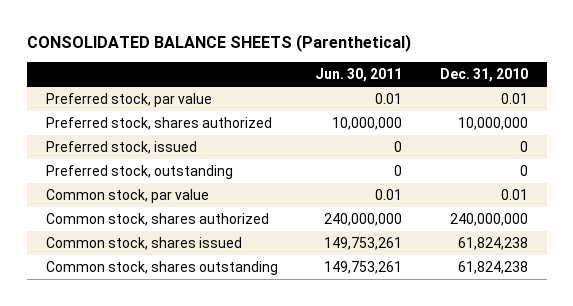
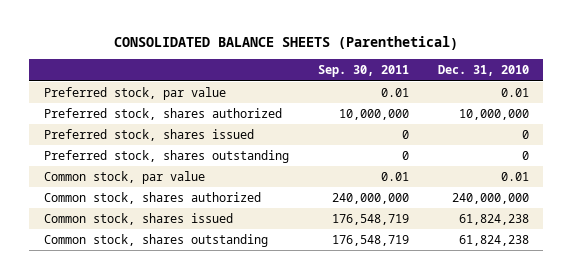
[315,67,403,82] Jun. 30, 2011 -> none
none -> [317,65,409,78] Sep. 30, 2011
[45,141,197,155] Preferred stock, issued -> [43,128,254,141] Preferred stock, shares issued
[45,165,233,180] Preferred stock, outstanding -> [43,149,289,163] Preferred stock, shares outstanding

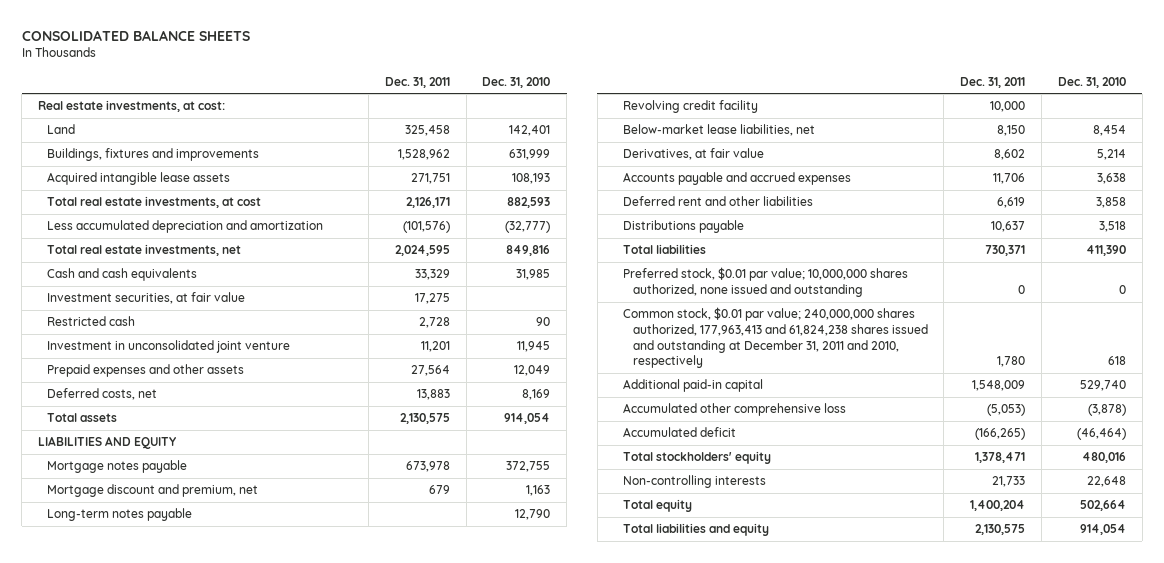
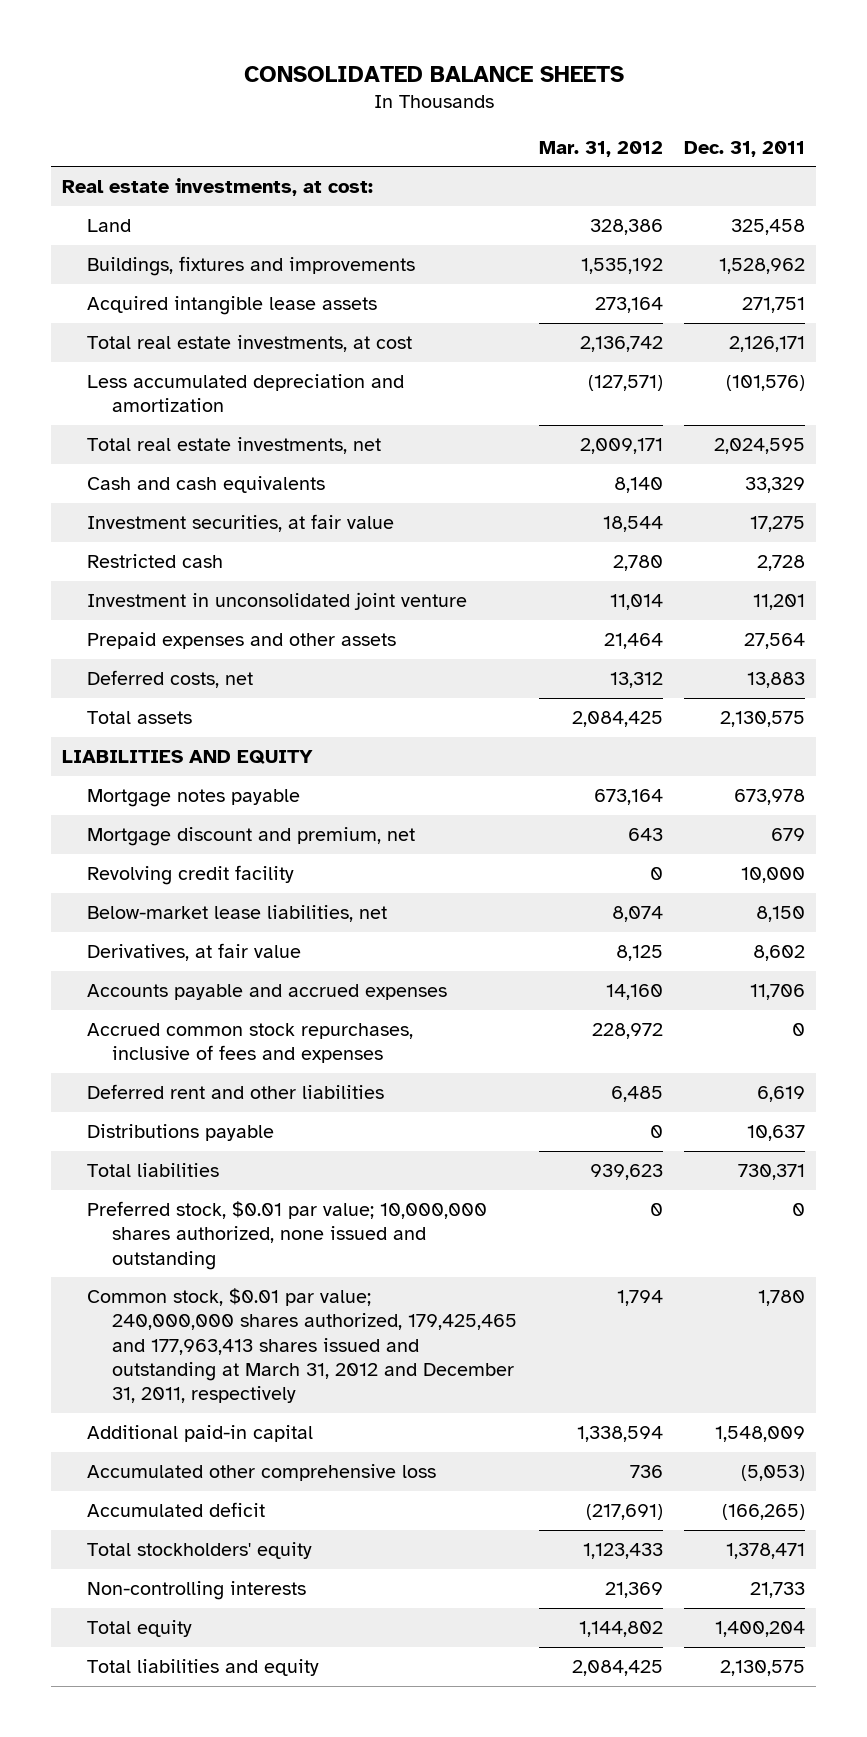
[482,76,551,88] Dec. 31, 2010 -> none
none -> [538,140,663,157] Mar. 31, 2012
[47,508,193,522] Long-term notes payable -> none
none -> [87,1022,414,1064] Accrued common stock repurchases, inclusive of fees and expenses
[623,307,928,369] Common stock, $0.01 par value; 240,000,000 shares authorized, 177,963,413 and 61,824,238 shares issued and outstanding at December 31, 2011 and 2010, respectively -> [87,1287,518,1404] Common stock, $0.01 par value; 240,000,000 shares authorized, 179,425,465 and 177,963,413 shares issued and outstanding at March 31, 2012 and December 31, 2011, respectively

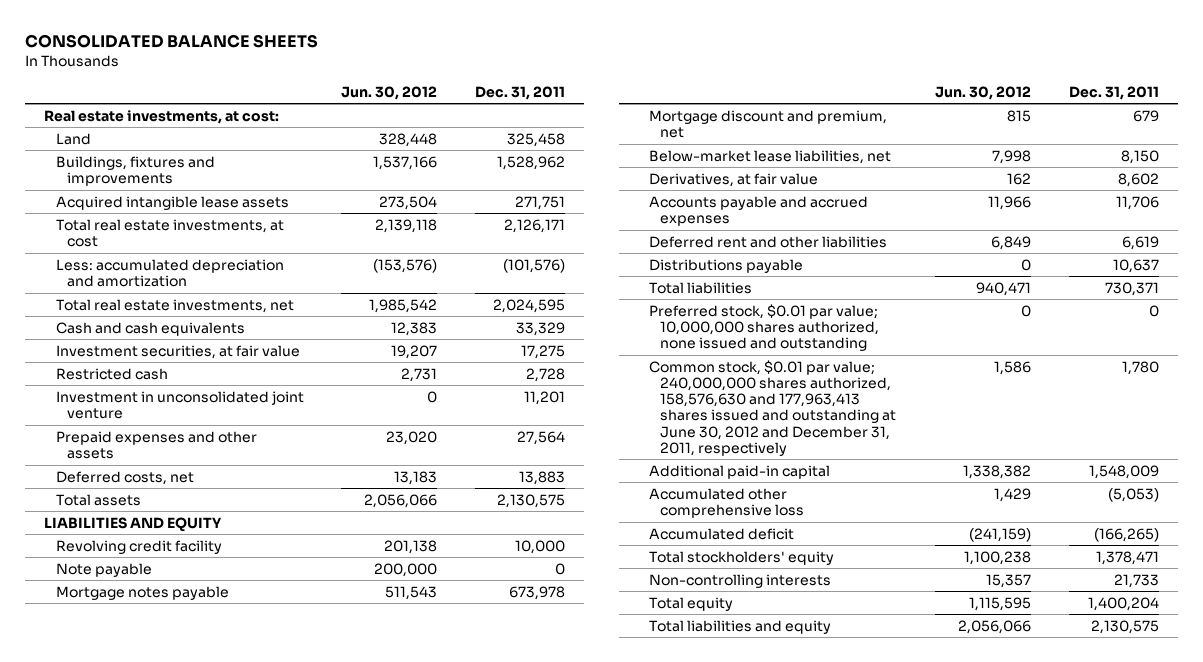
[538,140,663,157] Mar. 31, 2012 -> none
none -> [341,85,438,100] Jun. 30, 2012
[87,373,405,413] Less accumulated depreciation and amortization -> [55,258,284,288] Less: accumulated depreciation and amortization
[87,864,295,885] Revolving credit facility -> [55,539,222,554] Revolving credit facility
none -> [55,562,152,577] Note payable
[87,1022,414,1064] Accrued common stock repurchases, inclusive of fees and expenses -> none
[87,1287,518,1404] Common stock, $0.01 par value; 240,000,000 shares authorized, 179,425,465 and 177,963,413 shares issued and outstanding at March 31, 2012 and December 31, 2011, respectively -> [649,359,897,456] Common stock, $0.01 par value; 240,000,000 shares authorized, 158,576,630 and 177,963,413 shares issued and outstanding at June 30, 2012 and December 31, 2011, respectively

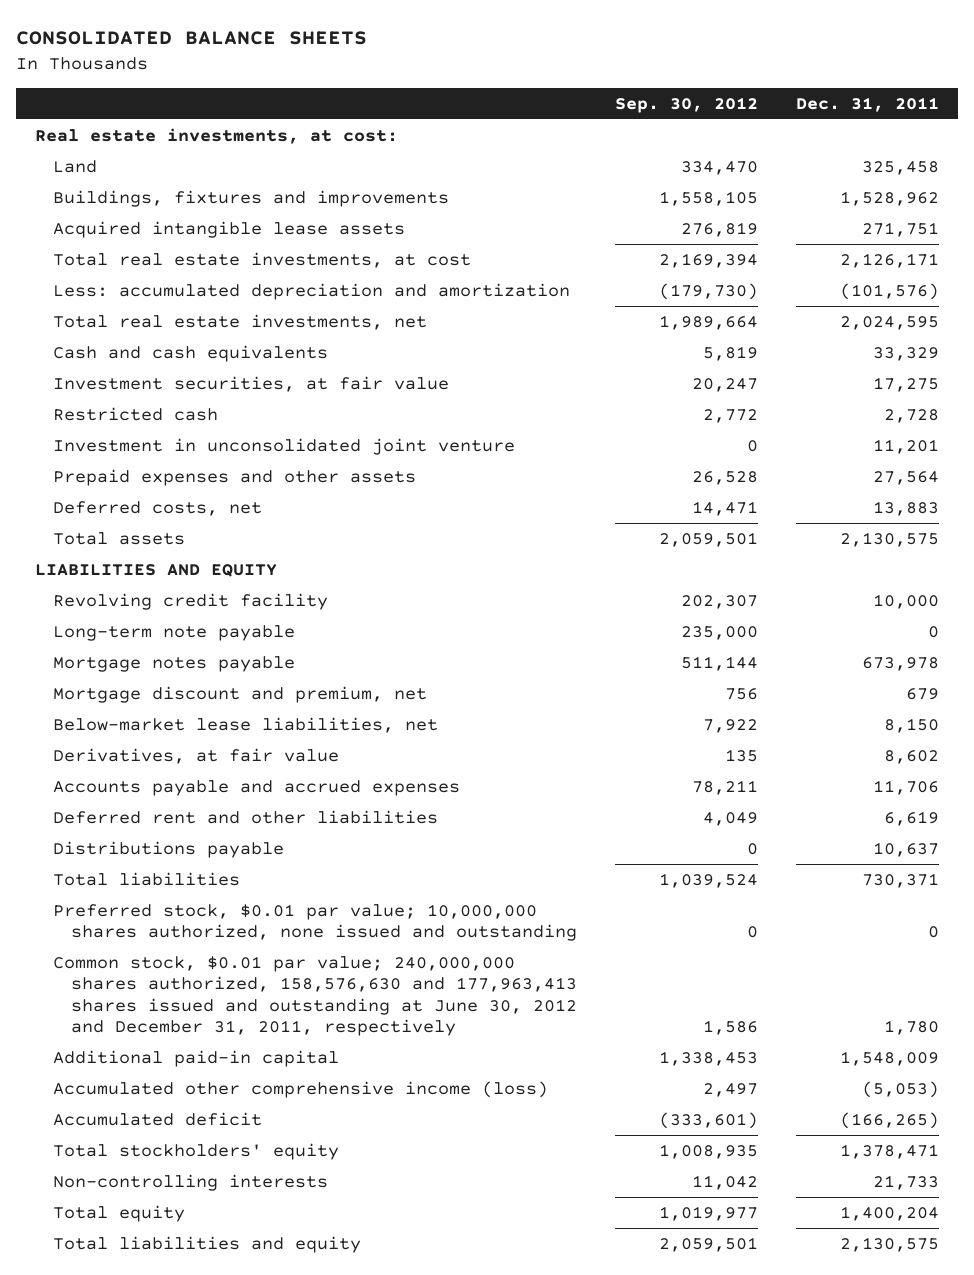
[341,85,438,100] Jun. 30, 2012 -> none
none -> [615,96,759,113] Sep. 30, 2012
[55,562,152,577] Note payable -> [52,624,295,641] Long-term note payable
[649,487,805,519] Accumulated other comprehensive loss -> [52,1080,548,1098] Accumulated other comprehensive income (loss)

